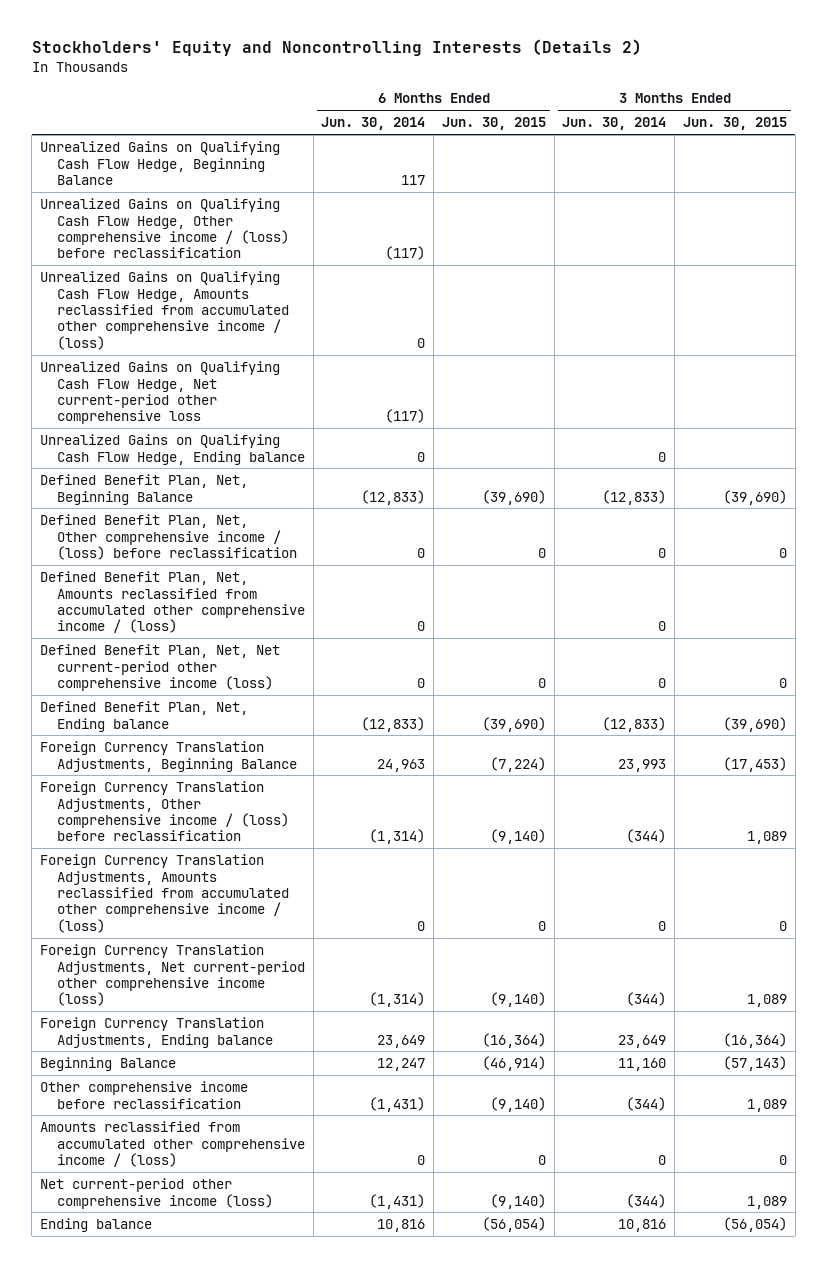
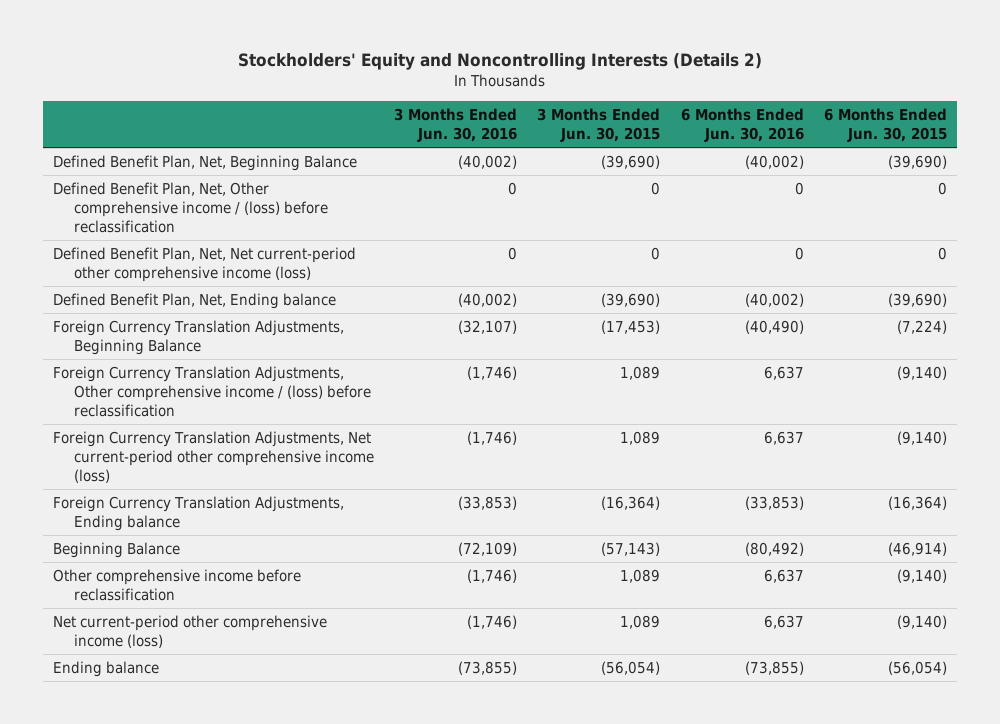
[321,117,426,131] Jun. 30, 2014 -> none
[562,117,667,131] Jun. 30, 2014 -> none
none -> [394,107,518,143] 3 Months Ended Jun. 30, 2016
none -> [680,107,804,143] 6 Months Ended Jun. 30, 2016
[39,141,280,185] Unrealized Gains on Qualifying Cash Flow Hedge, Beginning Balance -> none
[39,198,289,259] Unrealized Gains on Qualifying Cash Flow Hedge, Other comprehensive income / (loss) before reclassification -> none
[39,271,289,350] Unrealized Gains on Qualifying Cash Flow Hedge, Amounts reclassified from accumulated other comprehensive income / (loss) -> none
[39,361,280,425] Unrealized Gains on Qualifying Cash Flow Hedge, Net current-period other comprehensive loss -> none
[39,434,305,465] Unrealized Gains on Qualifying Cash Flow Hedge, Ending balance -> none
[39,571,305,634] Defined Benefit Plan, Net, Amounts reclassified from accumulated other comprehensive income / (loss) -> none
[39,854,289,933] Foreign Currency Translation Adjustments, Amounts reclassified from accumulated other comprehensive income / (loss) -> none
[39,1121,305,1167] Amounts reclassified from accumulated other comprehensive income / (loss) -> none

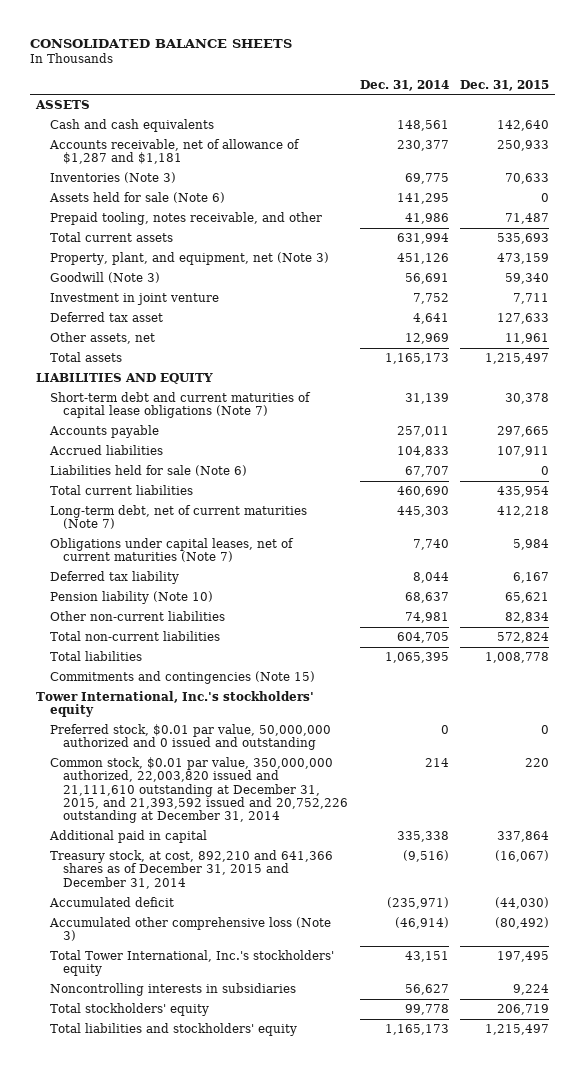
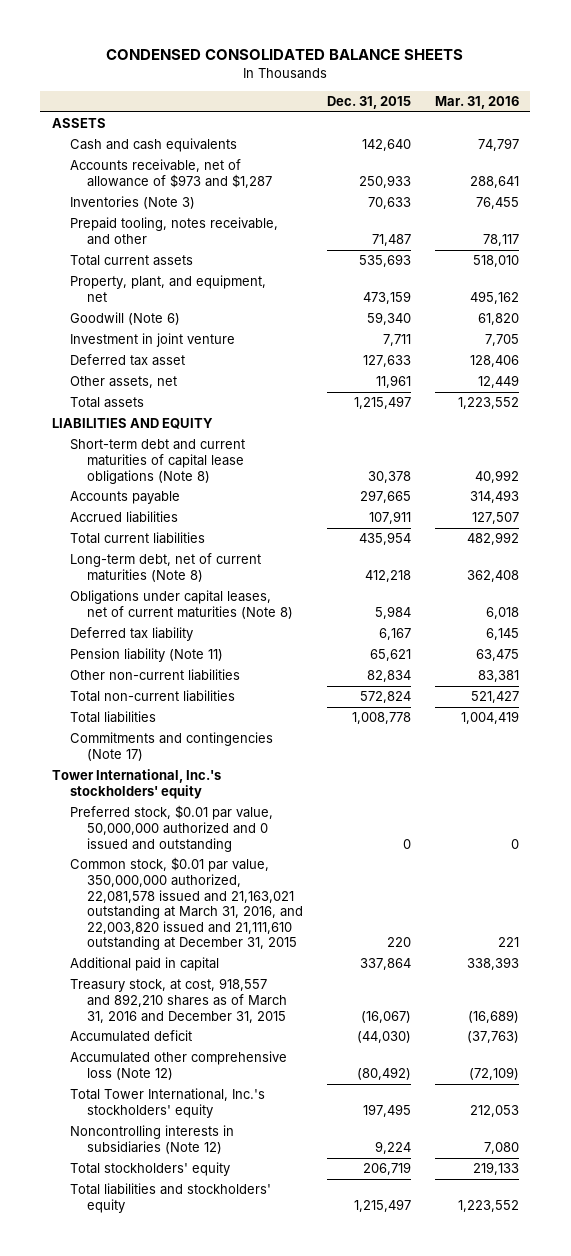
[30,38,293,48] CONSOLIDATED BALANCE SHEETS -> [106,49,464,61] CONDENSED CONSOLIDATED BALANCE SHEETS
[359,79,449,91] Dec. 31, 2014 -> none
none -> [434,96,519,110] Mar. 31, 2016
[48,139,300,165] Accounts receivable, net of allowance of $1,287 and $1,181 -> [69,159,273,188] Accounts receivable, net of allowance of $973 and $1,287
[48,192,225,204] Assets held for sale (Note 6) -> none
[49,252,329,266] Property, plant, and equipment, net (Note 3) -> [69,275,266,302] Property, plant, and equipment, net
[49,272,160,284] Goodwill (Note 3) -> [69,312,180,326] Goodwill (Note 6)
[49,392,311,419] Short-term debt and current maturities of capital lease obligations (Note 7) -> [69,439,245,484] Short-term debt and current maturities of capital lease obligations (Note 8)
[49,465,247,477] Liabilities held for sale (Note 6) -> none
[49,505,307,530] Long-term debt, net of current maturities (Note 7) -> [69,553,261,582] Long-term debt, net of current maturities (Note 8)
[49,538,294,563] Obligations under capital leases, net of current maturities (Note 7) -> [69,590,294,619] Obligations under capital leases, net of current maturities (Note 8)
[49,591,213,605] Pension liability (Note 10) -> [69,648,223,663] Pension liability (Note 11)
[49,671,315,685] Commitments and contingencies (Note 15) -> [69,732,273,761] Commitments and contingencies (Note 17)
[49,757,349,823] Common stock, $0.01 par value, 350,000,000 authorized, 22,003,820 issued and 21,111,610 outstanding at December 31, 2015, and 21,393,592 issued and 20,752,226 outstanding at December 31, 2014 -> [69,857,304,951] Common stock, $0.01 par value, 350,000,000 authorized, 22,081,578 issued and 21,163,021 outstanding at March 31, 2016, and 22,003,820 issued and 21,111,610 outstanding at December 31, 2015
[49,850,333,889] Treasury stock, at cost, 892,210 and 641,366 shares as of December 31, 2015 and December 31, 2014 -> [69,978,288,1023] Treasury stock, at cost, 918,557 and 892,210 shares as of March 31, 2016 and December 31, 2015
[48,917,331,942] Accumulated other comprehensive loss (Note 3) -> [69,1051,287,1080] Accumulated other comprehensive loss (Note 12)
[49,983,296,997] Noncontrolling interests in subsidiaries -> [69,1125,234,1154] Noncontrolling interests in subsidiaries (Note 12)

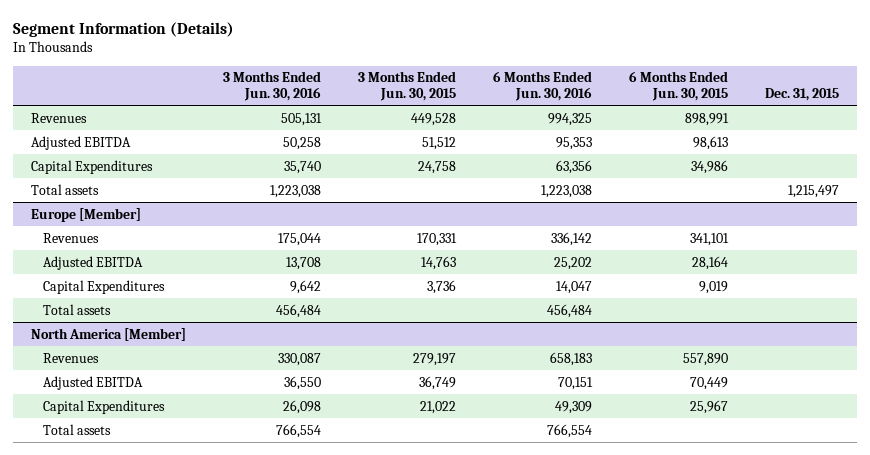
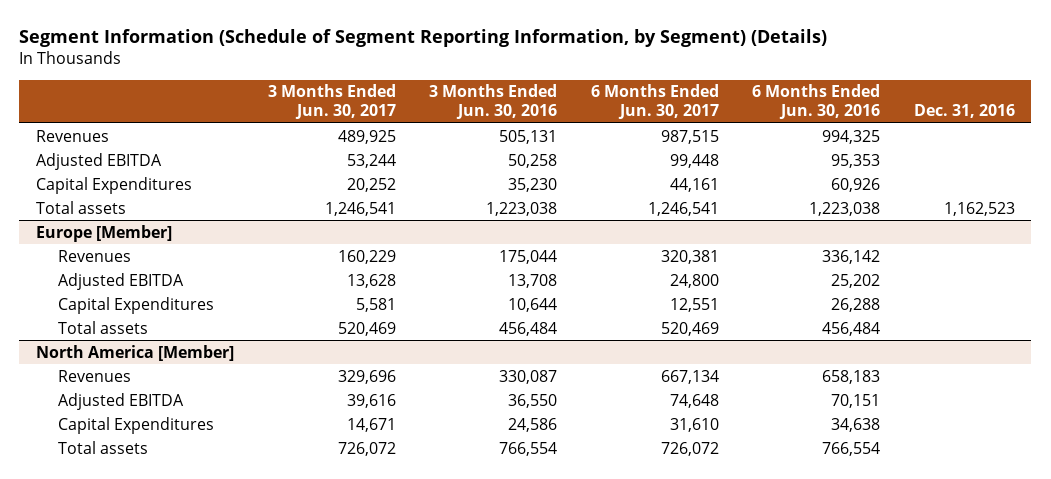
[13,21,235,37] Segment Information (Details) -> [19,29,828,48] Segment Information (Schedule of Segment Reporting Information, by Segment) (Details)
[358,71,457,101] 3 Months Ended Jun. 30, 2015 -> none
[628,71,728,101] 6 Months Ended Jun. 30, 2015 -> none
[764,87,839,101] Dec. 31, 2015 -> none
none -> [267,84,396,120] 3 Months Ended Jun. 30, 2017
none -> [590,84,719,120] 6 Months Ended Jun. 30, 2017
none -> [913,104,1015,119] Dec. 31, 2016
[284,160,322,174] 35,740 -> [508,177,558,192] 35,230
[556,159,593,174] 63,356 -> [831,177,881,192] 60,926
[290,279,322,294] 9,642 -> [508,297,558,312] 10,644
[556,280,593,294] 14,047 -> [831,297,881,312] 26,288
[283,399,322,414] 26,098 -> [508,417,558,432] 24,586
[555,400,593,414] 49,309 -> [831,417,881,432] 34,638

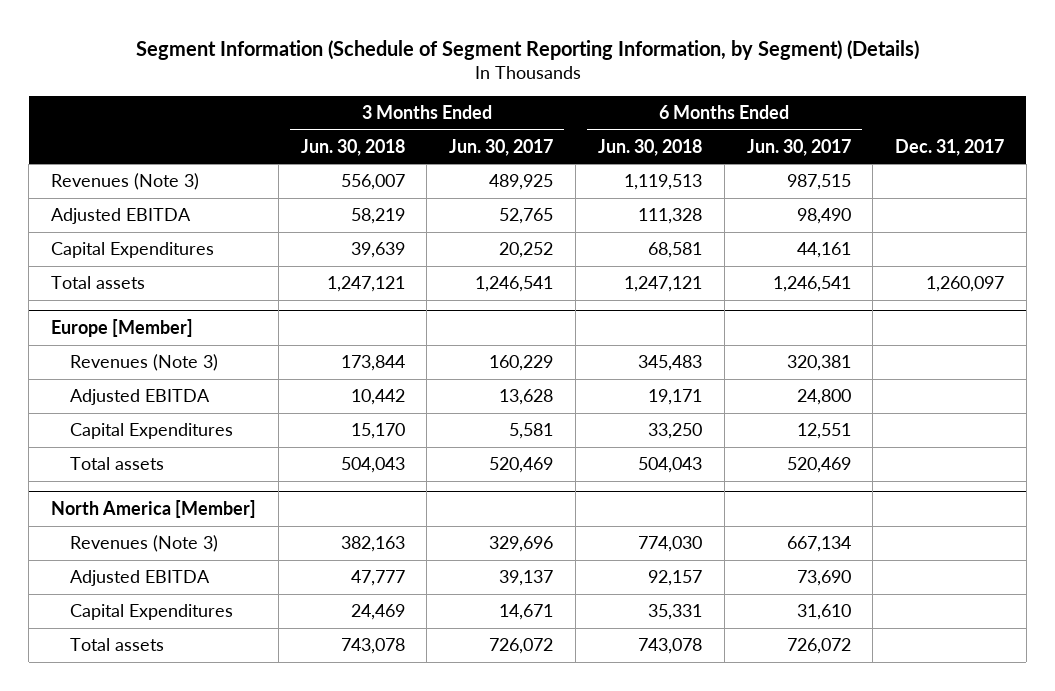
[429,84,558,120] 3 Months Ended Jun. 30, 2016 -> none
[752,84,881,120] 6 Months Ended Jun. 30, 2016 -> none
[913,104,1015,119] Dec. 31, 2016 -> none
none -> [300,138,405,156] Jun. 30, 2018
none -> [597,138,702,156] Jun. 30, 2018
none -> [895,138,1005,156] Dec. 31, 2017
[36,129,110,142] Revenues -> [51,172,200,190] Revenues (Note 3)
[346,153,396,168] 53,244 -> [499,207,554,224] 52,765
[669,153,719,168] 99,448 -> [796,207,851,224] 98,490
[58,249,132,262] Revenues -> [69,353,218,371] Revenues (Note 3)
[58,369,132,382] Revenues -> [69,534,218,552] Revenues (Note 3)
[346,393,396,408] 39,616 -> [499,569,554,586] 39,137
[669,393,719,408] 74,648 -> [796,569,851,586] 73,690

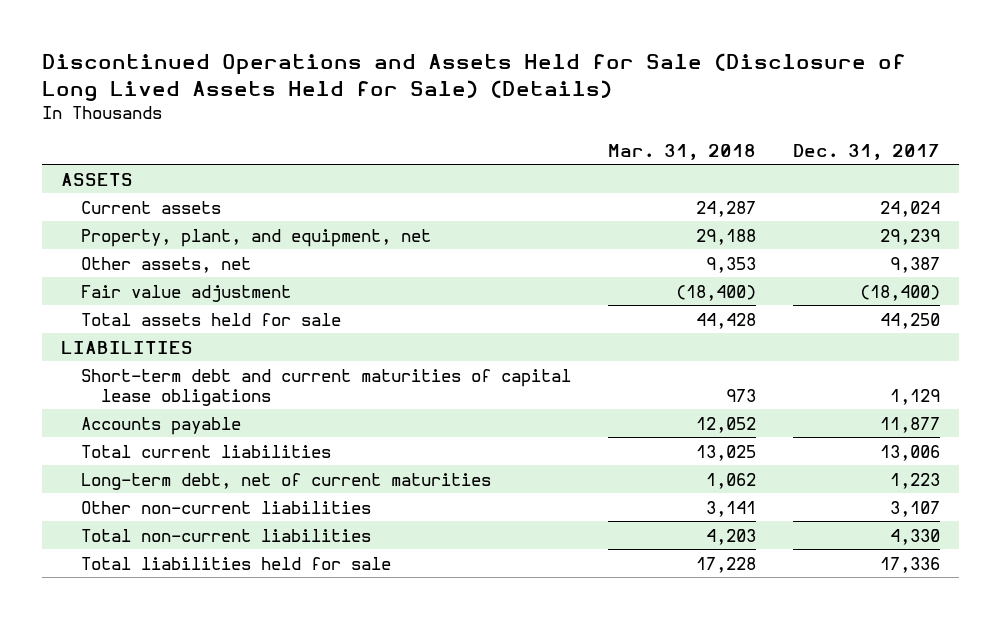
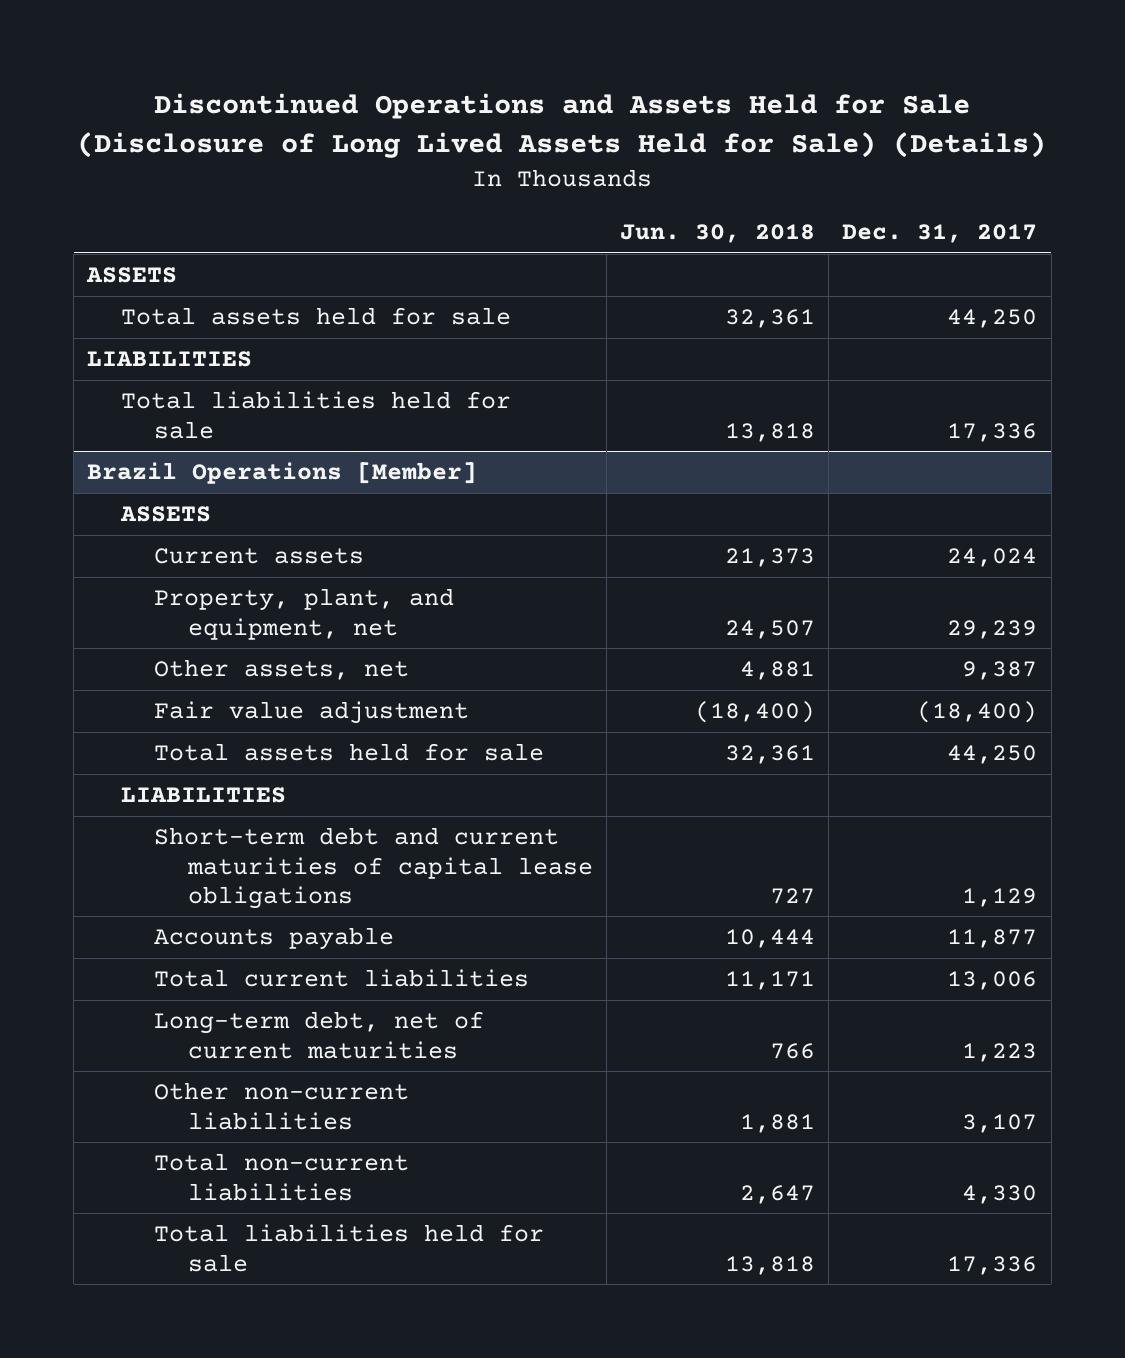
[607,143,756,160] Mar. 31, 2018 -> none
none -> [620,224,816,244] Jun. 30, 2018
none -> [120,307,511,326] Total assets held for sale
none -> [87,351,253,368] LIABILITIES
none -> [120,391,511,439] Total liabilities held for sale
none -> [87,462,478,485] Brazil Operations [Member]
none -> [119,506,211,523] ASSETS

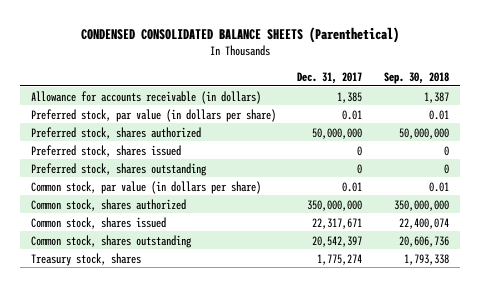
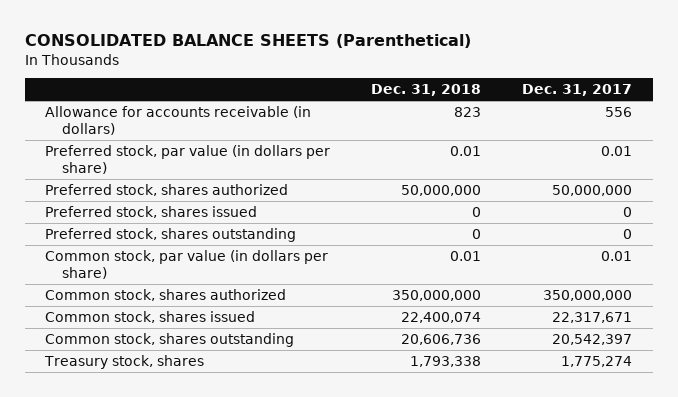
[80,26,399,43] CONDENSED CONSOLIDATED BALANCE SHEETS (Parenthetical) -> [24,34,471,49] CONSOLIDATED BALANCE SHEETS (Parenthetical)
[383,72,449,85] Sep. 30, 2018 -> none
none -> [371,84,482,97] Dec. 31, 2018
[337,91,363,103] 1,385 -> [605,106,633,117] 556

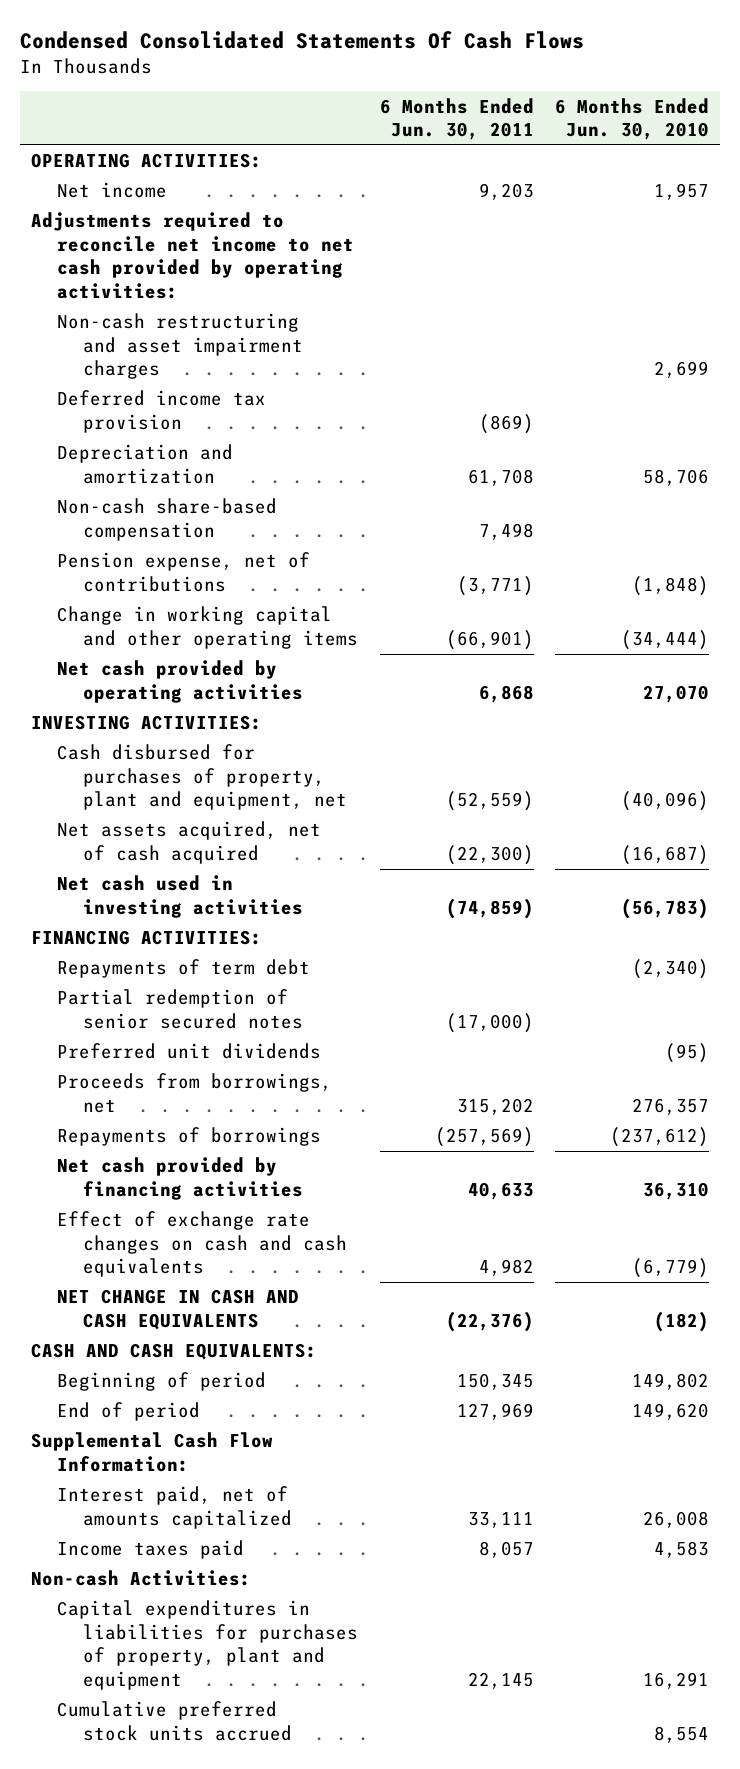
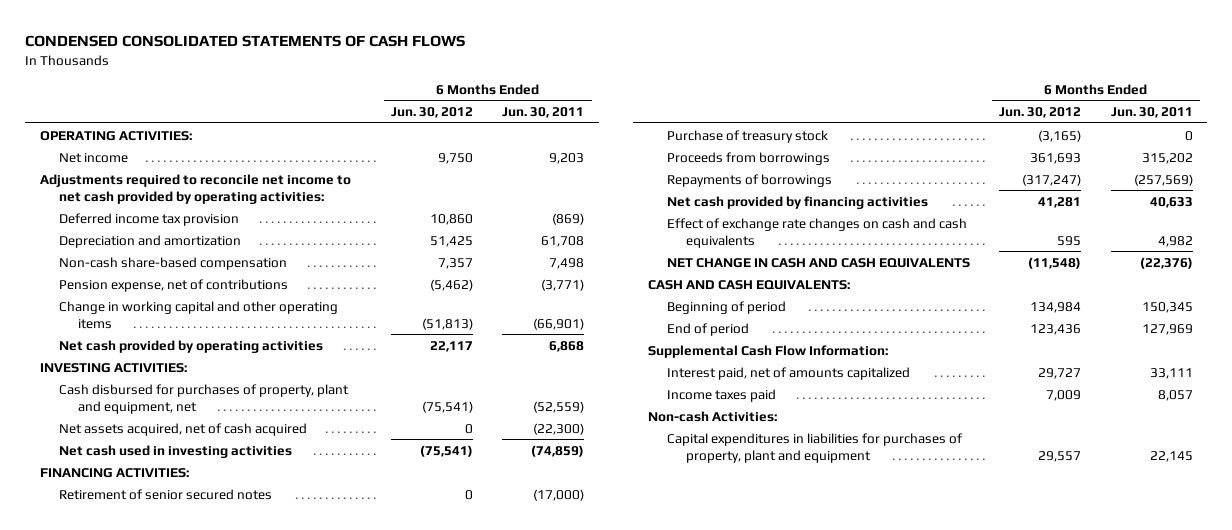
[19,31,584,50] Condensed Consolidated Statements Of Cash Flows -> [25,35,466,48] CONDENSED CONSOLIDATED STATEMENTS OF CASH FLOWS
[554,97,709,141] 6 Months Ended Jun. 30, 2010 -> none
none -> [391,107,474,119] Jun. 30, 2012
[56,313,304,380] Non-cash restructuring and asset impairment charges -> none
[56,959,310,979] Repayments of term debt -> none
[56,1043,321,1060] Preferred unit dividends -> none
[56,989,304,1029] Partial redemption of senior secured notes -> [58,488,272,500] Retirement of senior secured notes
none -> [666,129,828,143] Purchase of treasury stock
[56,1073,332,1113] Proceeds from borrowings, net -> [666,151,830,165] Proceeds from borrowings
[56,1701,293,1741] Cumulative preferred stock units accrued -> none

